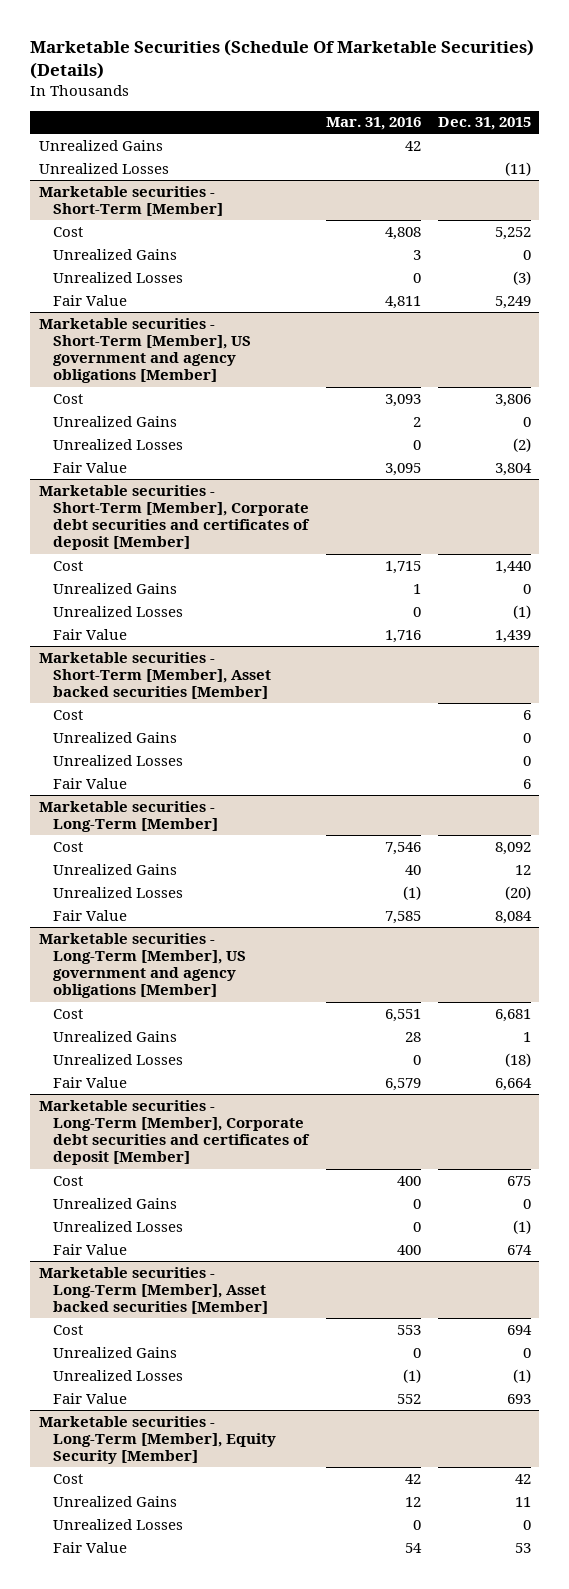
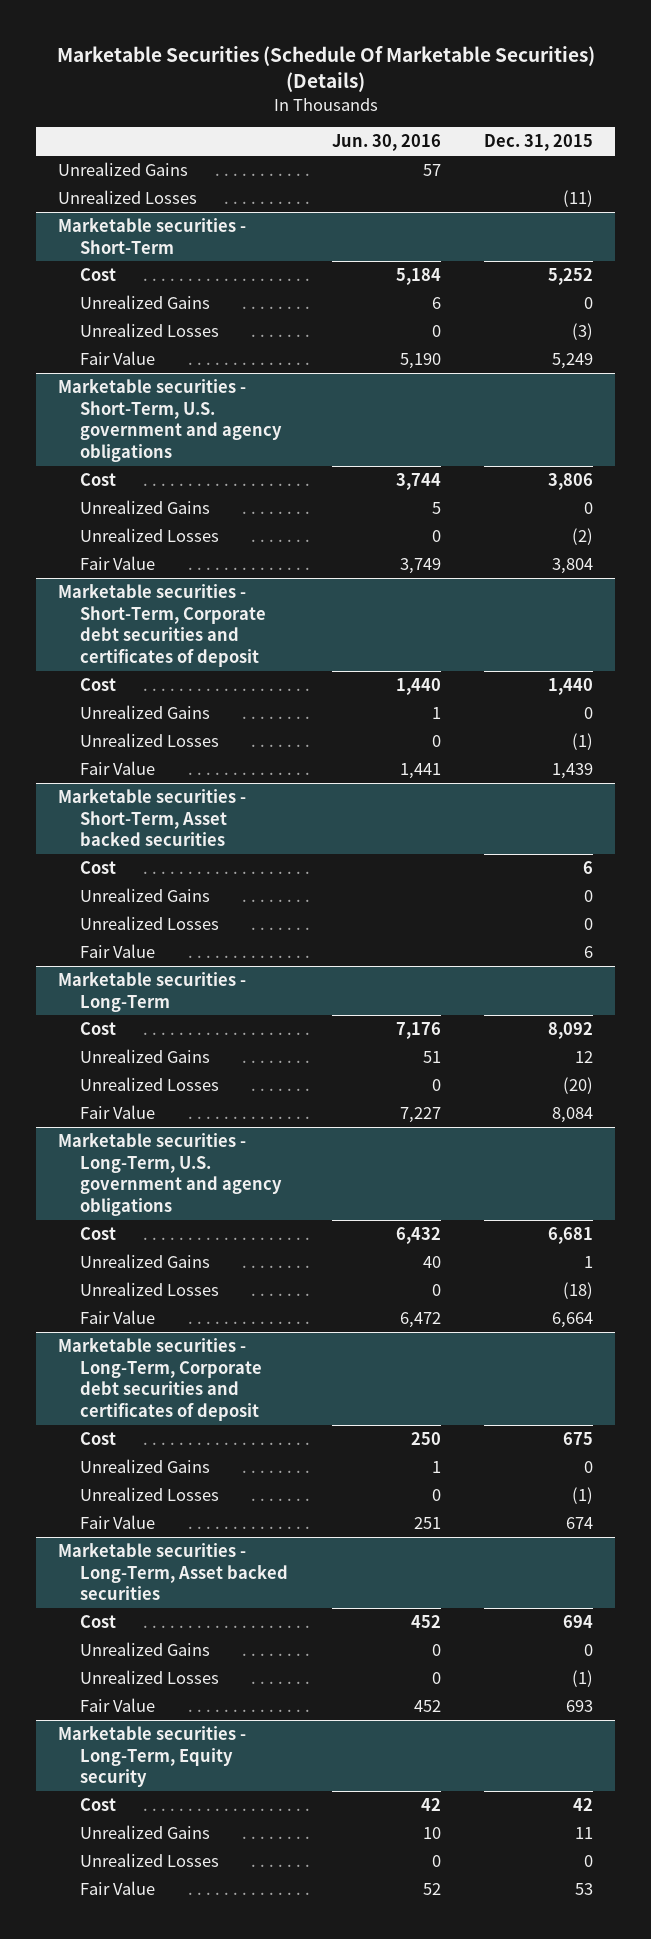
[325,117,421,131] Mar. 31, 2016 -> none
none -> [331,134,441,152] Jun. 30, 2016
[38,185,224,216] Marketable securities - Short-Term [Member] -> [58,217,247,254] Marketable securities - Short-Term
[38,317,252,384] Marketable securities - Short-Term [Member], US government and agency obligations [Member] -> [58,378,283,462] Marketable securities - Short-Term, U.S. government and agency obligations
[38,484,311,551] Marketable securities - Short-Term [Member], Corporate debt securities and certificates of deposit [Member] -> [58,583,267,667] Marketable securities - Short-Term, Corporate debt securities and certificates of deposit
[38,651,272,700] Marketable securities - Short-Term [Member], Asset backed securities [Member] -> [58,788,247,847] Marketable securities - Short-Term, Asset backed securities
[38,800,219,832] Marketable securities - Long-Term [Member] -> [58,971,247,1012] Marketable securities - Long-Term
[38,932,247,999] Marketable securities - Long-Term [Member], US government and agency obligations [Member] -> [58,1132,283,1216] Marketable securities - Long-Term, U.S. government and agency obligations
[38,1099,311,1166] Marketable securities - Long-Term [Member], Corporate debt securities and certificates of deposit [Member] -> [58,1337,263,1421] Marketable securities - Long-Term, Corporate debt securities and certificates of deposit
[38,1266,269,1315] Marketable securities - Long-Term [Member], Asset backed securities [Member] -> [58,1542,289,1601] Marketable securities - Long-Term, Asset backed securities
[38,1415,277,1465] Marketable securities - Long-Term [Member], Equity Security [Member] -> [58,1725,247,1788] Marketable securities - Long-Term, Equity security

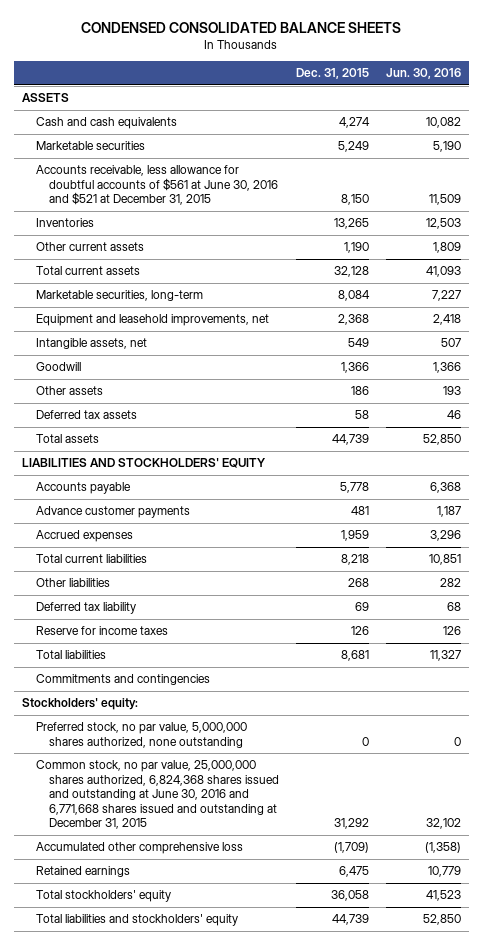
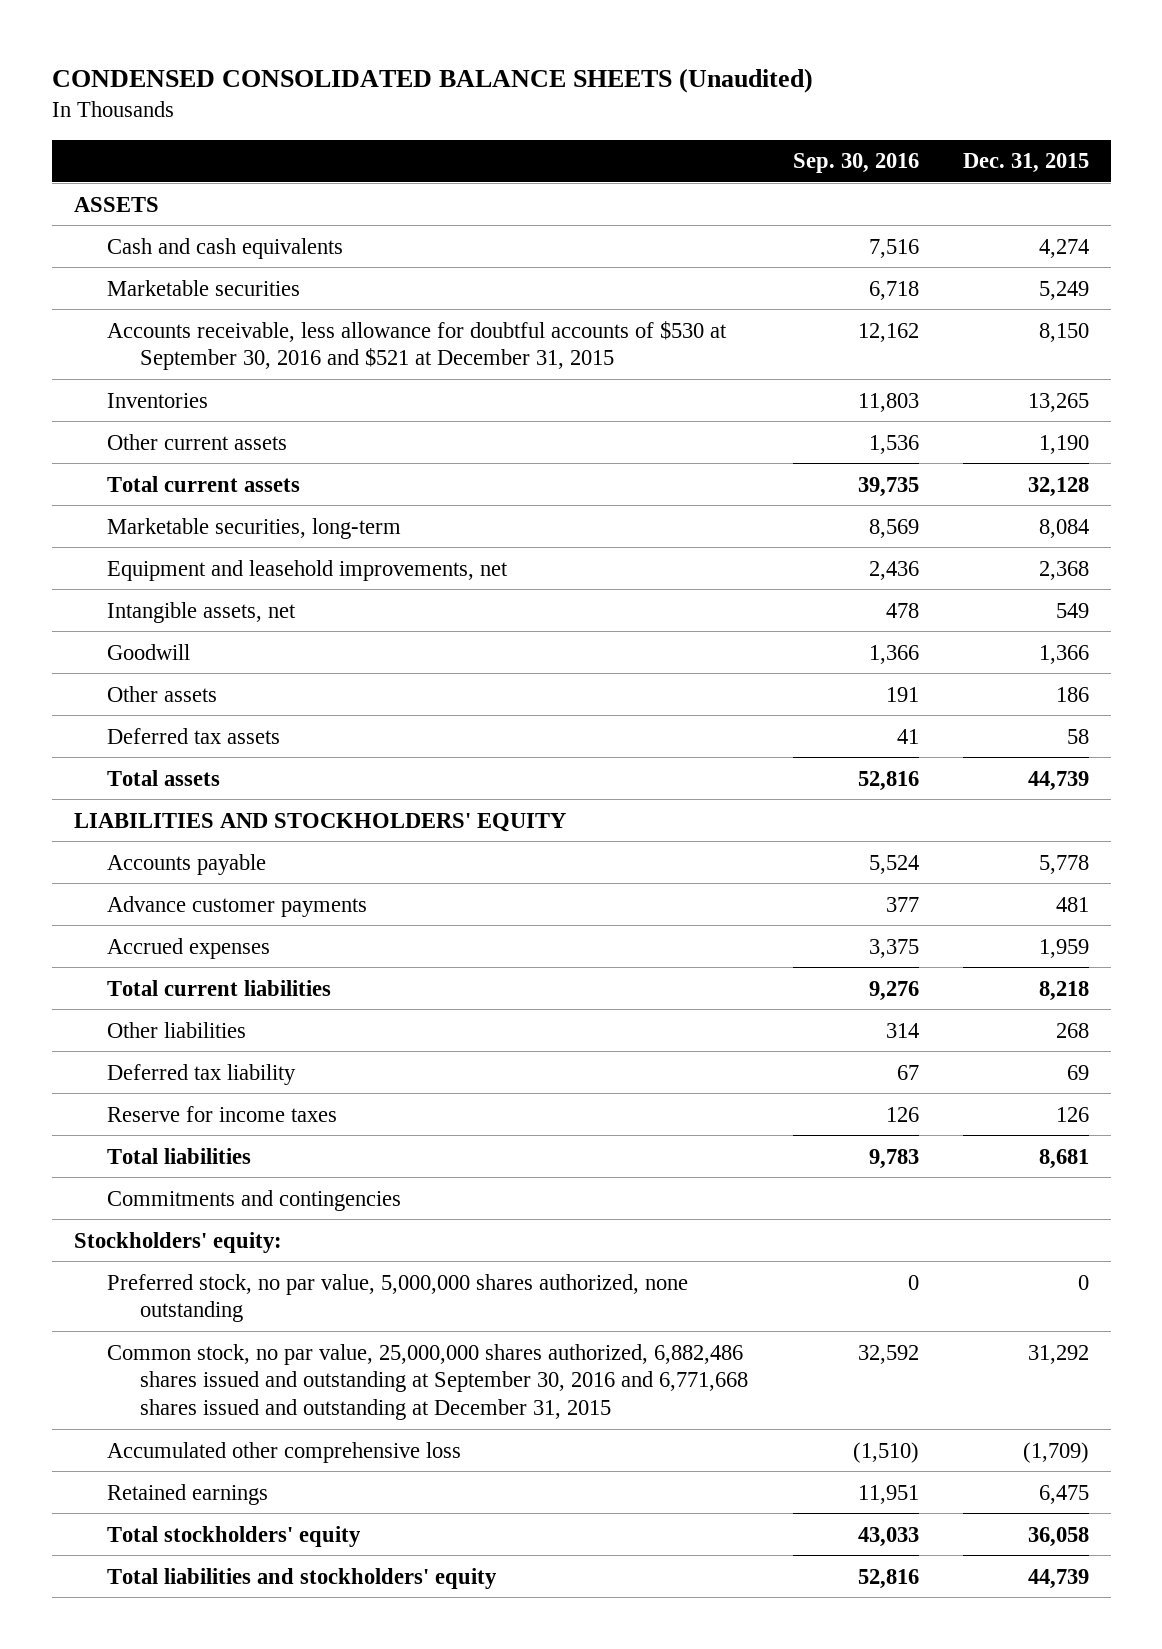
[81,21,402,33] CONDENSED CONSOLIDATED BALANCE SHEETS -> [51,67,813,93] CONDENSED CONSOLIDATED BALANCE SHEETS (Unaudited)
[385,68,461,80] Jun. 30, 2016 -> none
none -> [792,153,919,174] Sep. 30, 2016
[35,165,279,206] Accounts receivable, less allowance for doubtful accounts of $561 at June 30, 2016 and $521 at December 31, 2015 -> [106,320,727,371] Accounts receivable, less allowance for doubtful accounts of $530 at September 30, 2016 and $521 at December 31, 2015
[35,760,280,830] Common stock, no par value, 25,000,000 shares authorized, 6,824,368 shares issued and outstanding at June 30, 2016 and 6,771,668 shares issued and outstanding at December 31, 2015 -> [106,1343,749,1421] Common stock, no par value, 25,000,000 shares authorized, 6,882,486 shares issued and outstanding at September 30, 2016 and 6,771,668 shares issued and outstanding at December 31, 2015

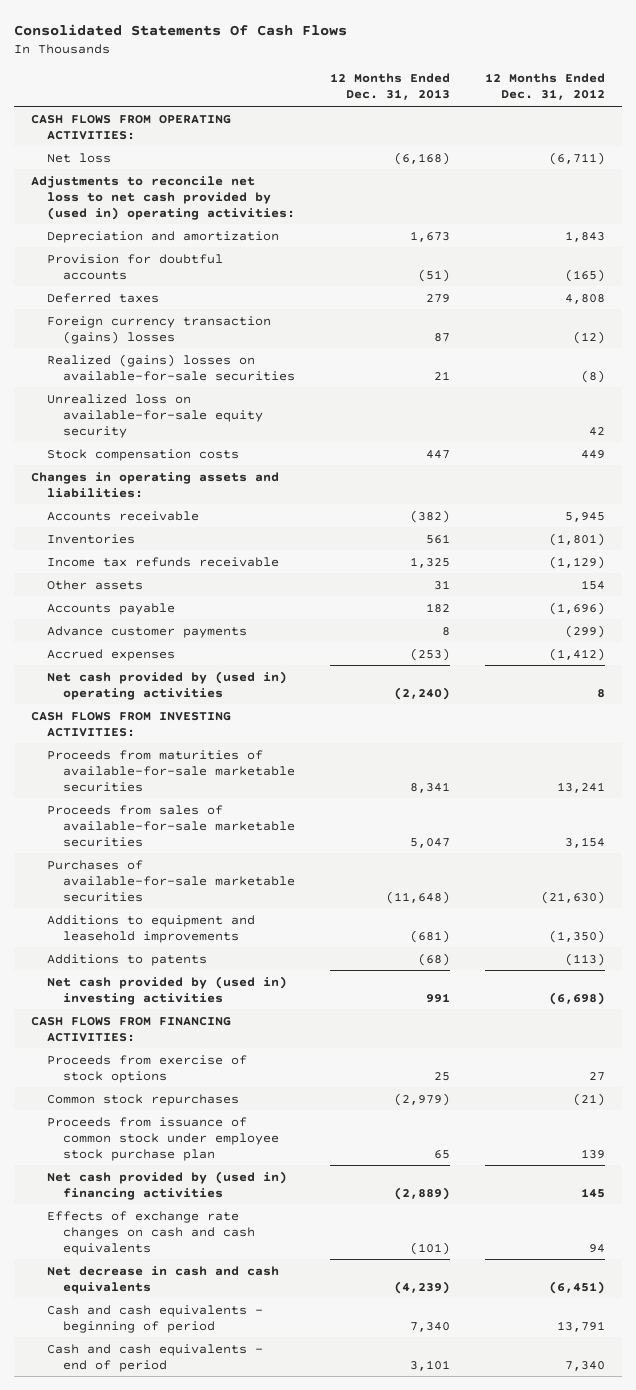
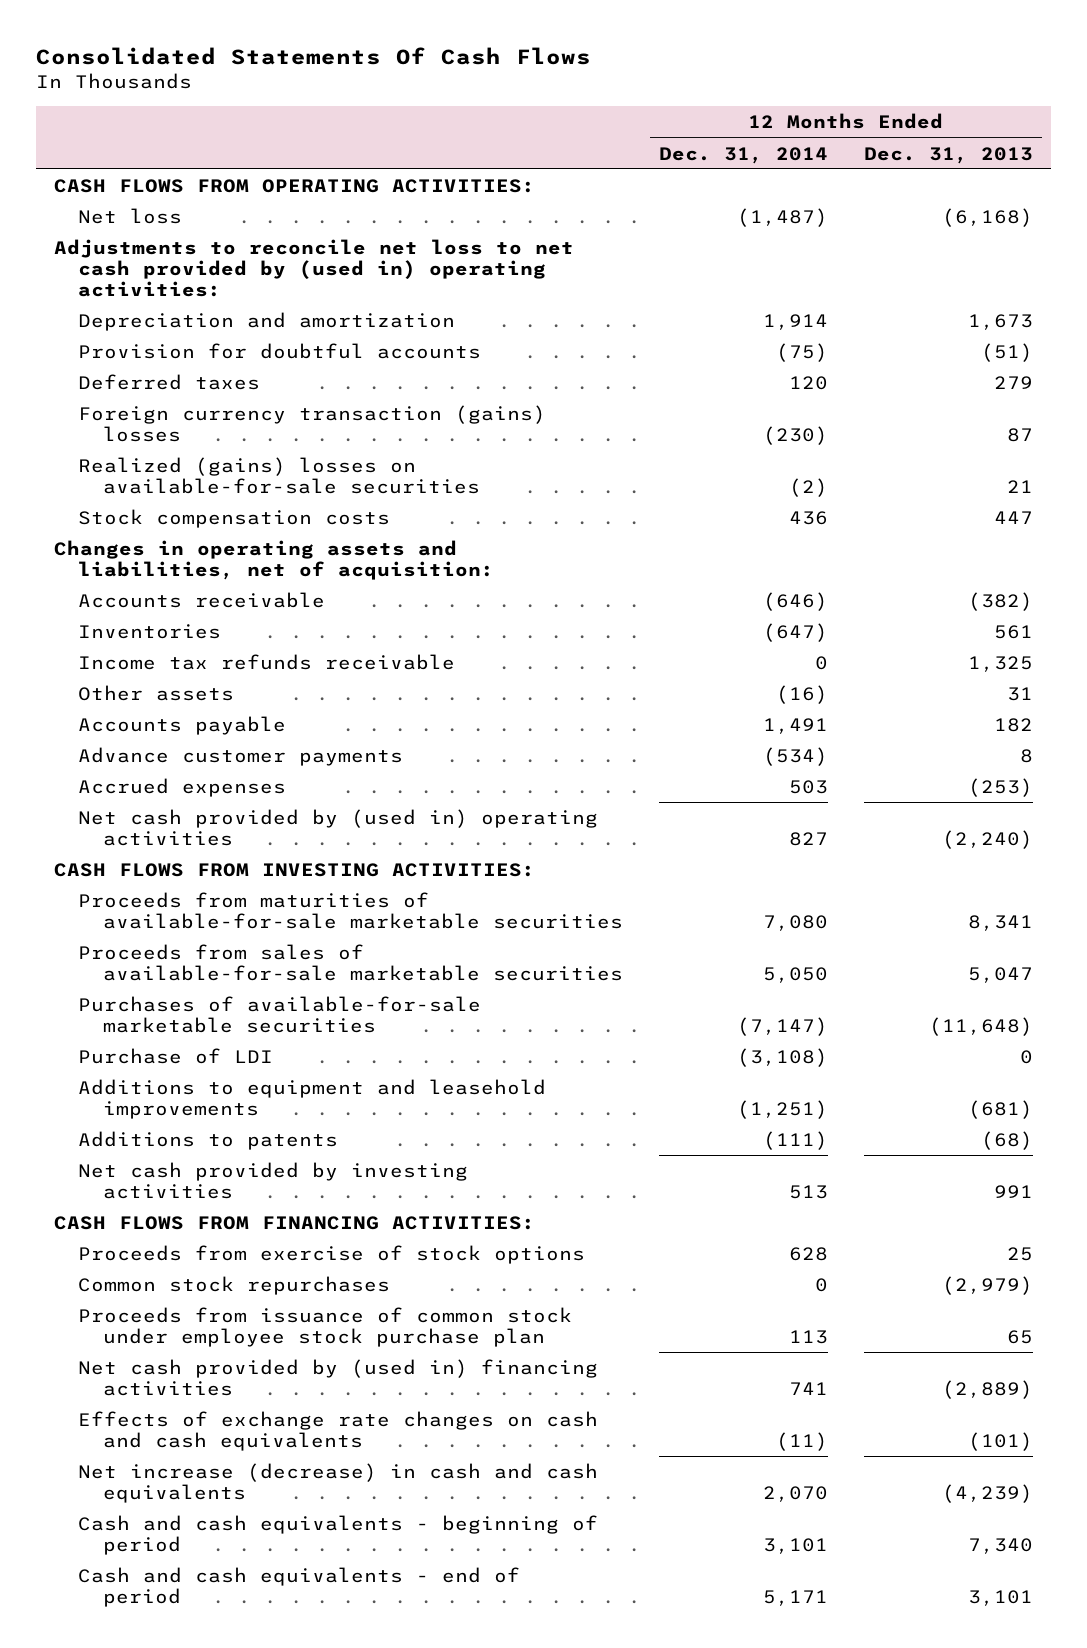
[485,73,606,101] 12 Months Ended Dec. 31, 2012 -> none
none -> [658,146,828,164] Dec. 31, 2014
[47,393,264,438] Unrealized loss on available-for-sale equity security -> none
[31,471,280,498] Changes in operating assets and liabilities: -> [54,539,495,580] Changes in operating assets and liabilities, net of acquisition:
none -> [78,1047,274,1064] Purchase of LDI
[47,975,288,1005] Net cash provided by (used in) investing activities -> [78,1161,469,1199] Net cash provided by investing activities
[47,1265,280,1294] Net decrease in cash and cash equivalents -> [78,1462,599,1503] Net increase (decrease) in cash and cash equivalents

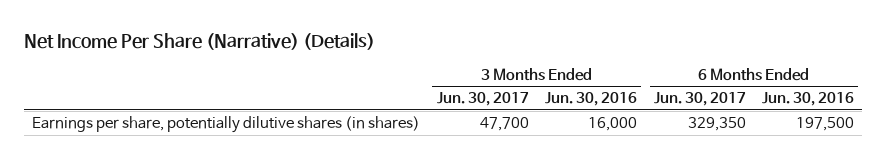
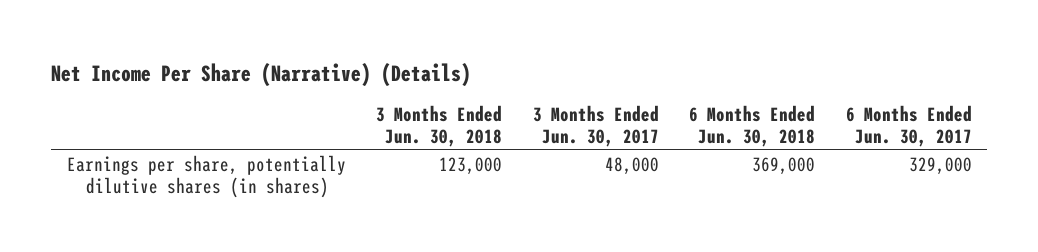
[545,92,638,107] Jun. 30, 2016 -> none
[762,92,855,107] Jun. 30, 2016 -> none
none -> [376,104,503,147] 3 Months Ended Jun. 30, 2018
none -> [689,104,816,147] 6 Months Ended Jun. 30, 2018
[479,117,529,132] 47,700 -> [604,157,659,176] 48,000
[687,117,746,132] 329,350 -> [908,157,972,176] 329,000

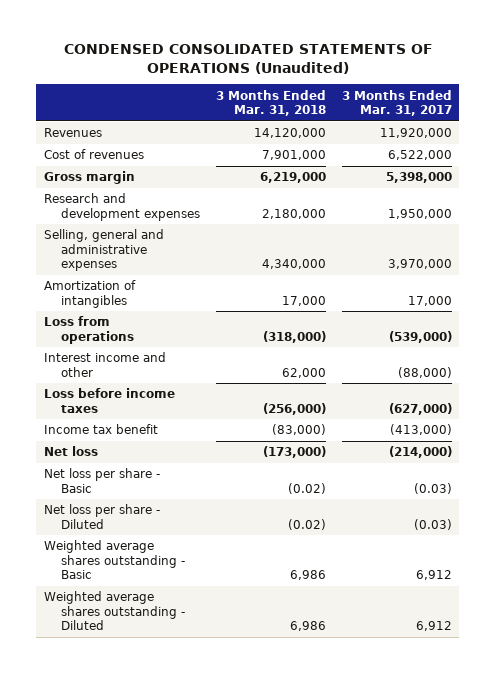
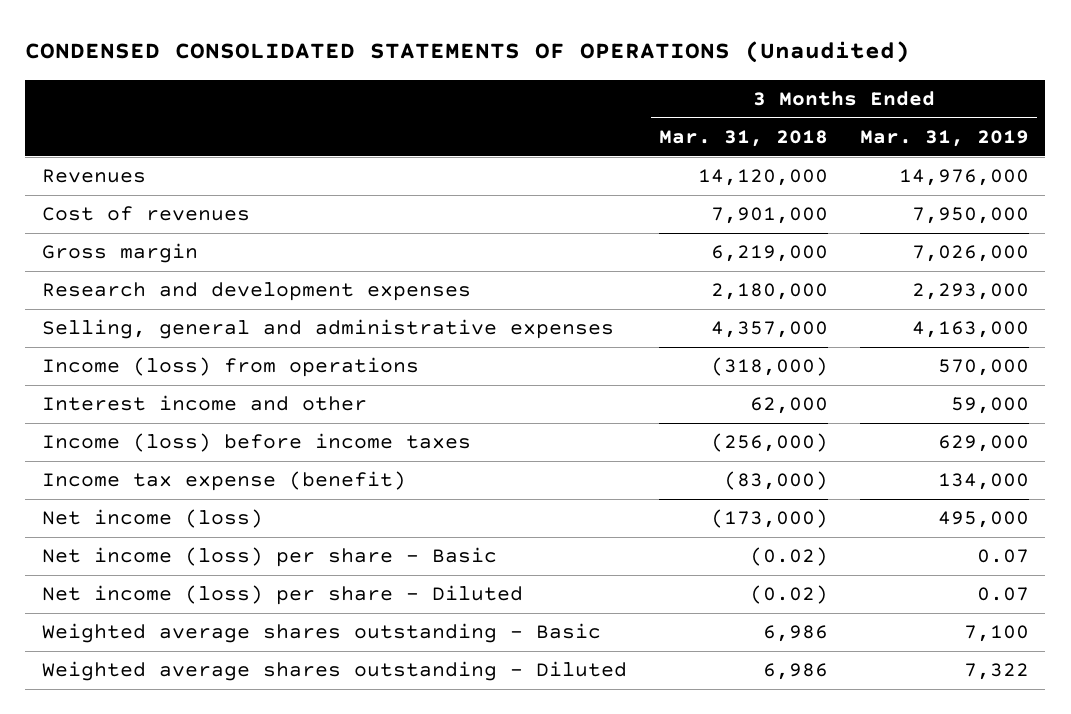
[341,89,452,116] 3 Months Ended Mar. 31, 2017 -> none
none -> [860,130,1030,148] Mar. 31, 2019
[44,280,137,308] Amortization of intangibles -> none
[261,258,326,269] 4,340,000 -> [710,321,828,339] 4,357,000
[44,316,135,344] Loss from operations -> [41,357,419,378] Income (loss) from operations
[44,388,176,413] Loss before income taxes -> [41,433,471,453] Income (loss) before income taxes
[44,424,159,435] Income tax benefit -> [41,471,406,492] Income tax expense (benefit)
[44,446,99,457] Net loss -> [41,509,263,529] Net income (loss)
[44,468,161,493] Net loss per share - Basic -> [41,547,497,568] Net income (loss) per share - Basic
[44,504,161,529] Net loss per share - Diluted -> [41,585,523,606] Net income (loss) per share - Diluted

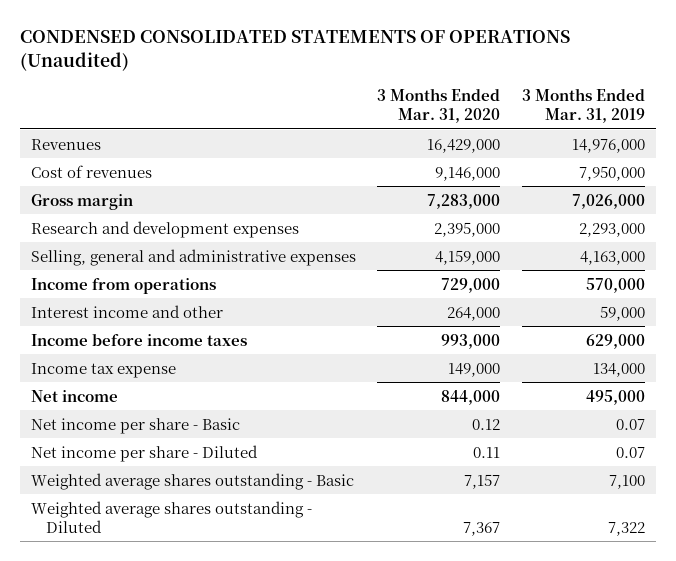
[658,130,828,148] Mar. 31, 2018 -> none
none -> [377,88,501,124] 3 Months Ended Mar. 31, 2020
[41,357,419,378] Income (loss) from operations -> [30,277,216,294] Income from operations
[41,433,471,453] Income (loss) before income taxes -> [30,333,247,346] Income before income taxes
[41,471,406,492] Income tax expense (benefit) -> [30,362,176,378] Income tax expense
[41,509,263,529] Net income (loss) -> [30,389,118,402] Net income
[41,547,497,568] Net income (loss) per share - Basic -> [30,417,240,434] Net income per share - Basic
[41,585,523,606] Net income (loss) per share - Diluted -> [30,444,258,462] Net income per share - Diluted

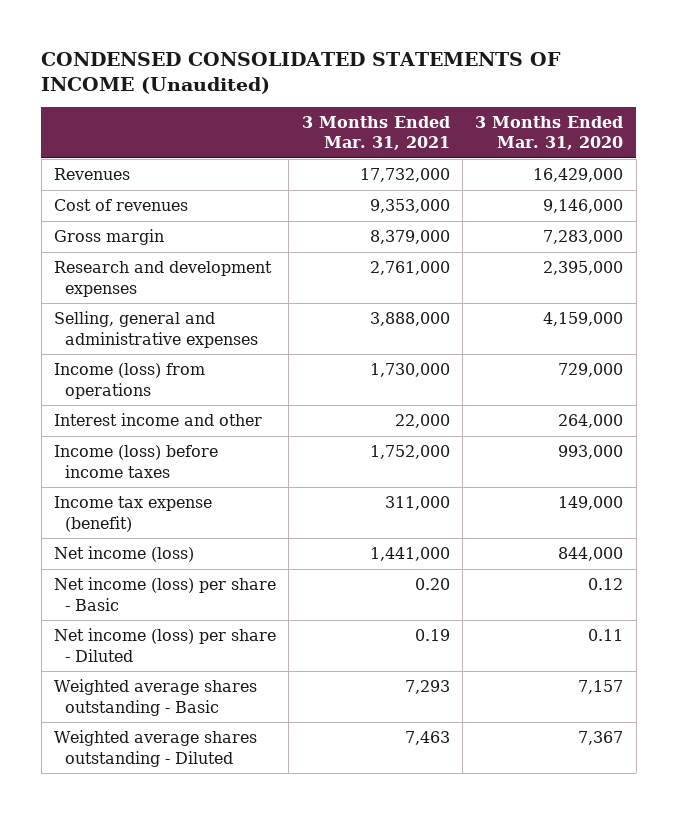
[19,30,570,71] CONDENSED CONSOLIDATED STATEMENTS OF OPERATIONS (Unaudited) -> [41,51,562,94] CONDENSED CONSOLIDATED STATEMENTS OF INCOME (Unaudited)
[522,88,646,124] 3 Months Ended Mar. 31, 2019 -> none
none -> [301,115,450,151] 3 Months Ended Mar. 31, 2021
[30,277,216,294] Income from operations -> [53,363,205,399] Income (loss) from operations
[30,333,247,346] Income before income taxes -> [53,445,218,478] Income (loss) before income taxes
[30,362,176,378] Income tax expense -> [53,496,212,532] Income tax expense (benefit)
[30,389,118,402] Net income -> [53,546,194,563] Net income (loss)
[30,417,240,434] Net income per share - Basic -> [53,577,276,611] Net income (loss) per share - Basic
[30,444,258,462] Net income per share - Diluted -> [53,628,276,662] Net income (loss) per share - Diluted

